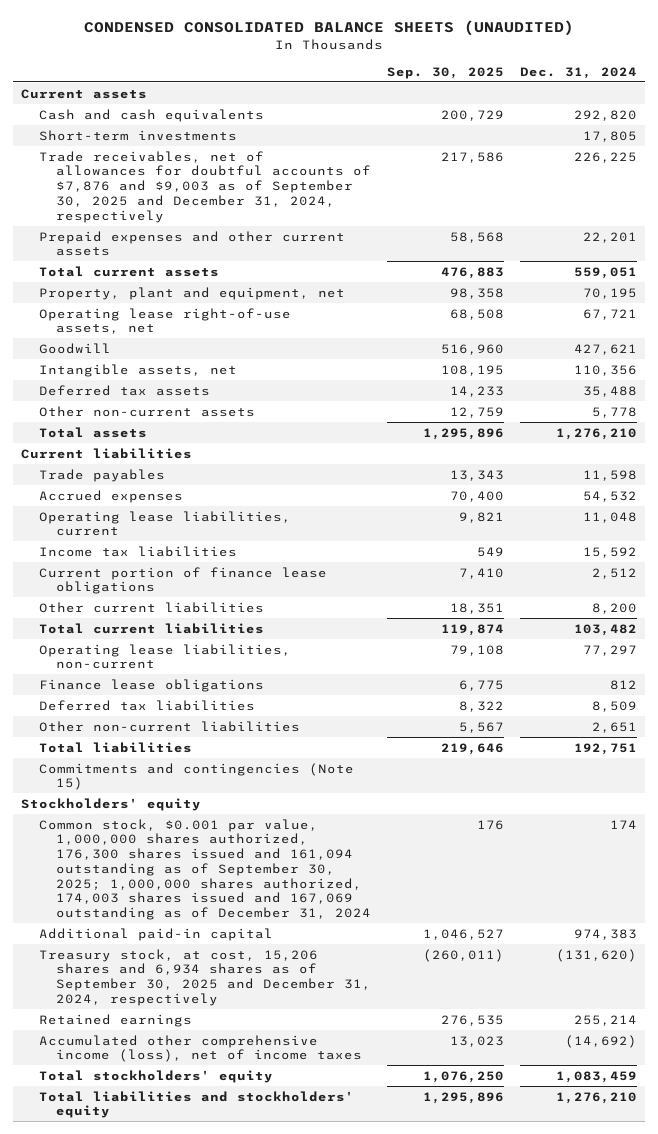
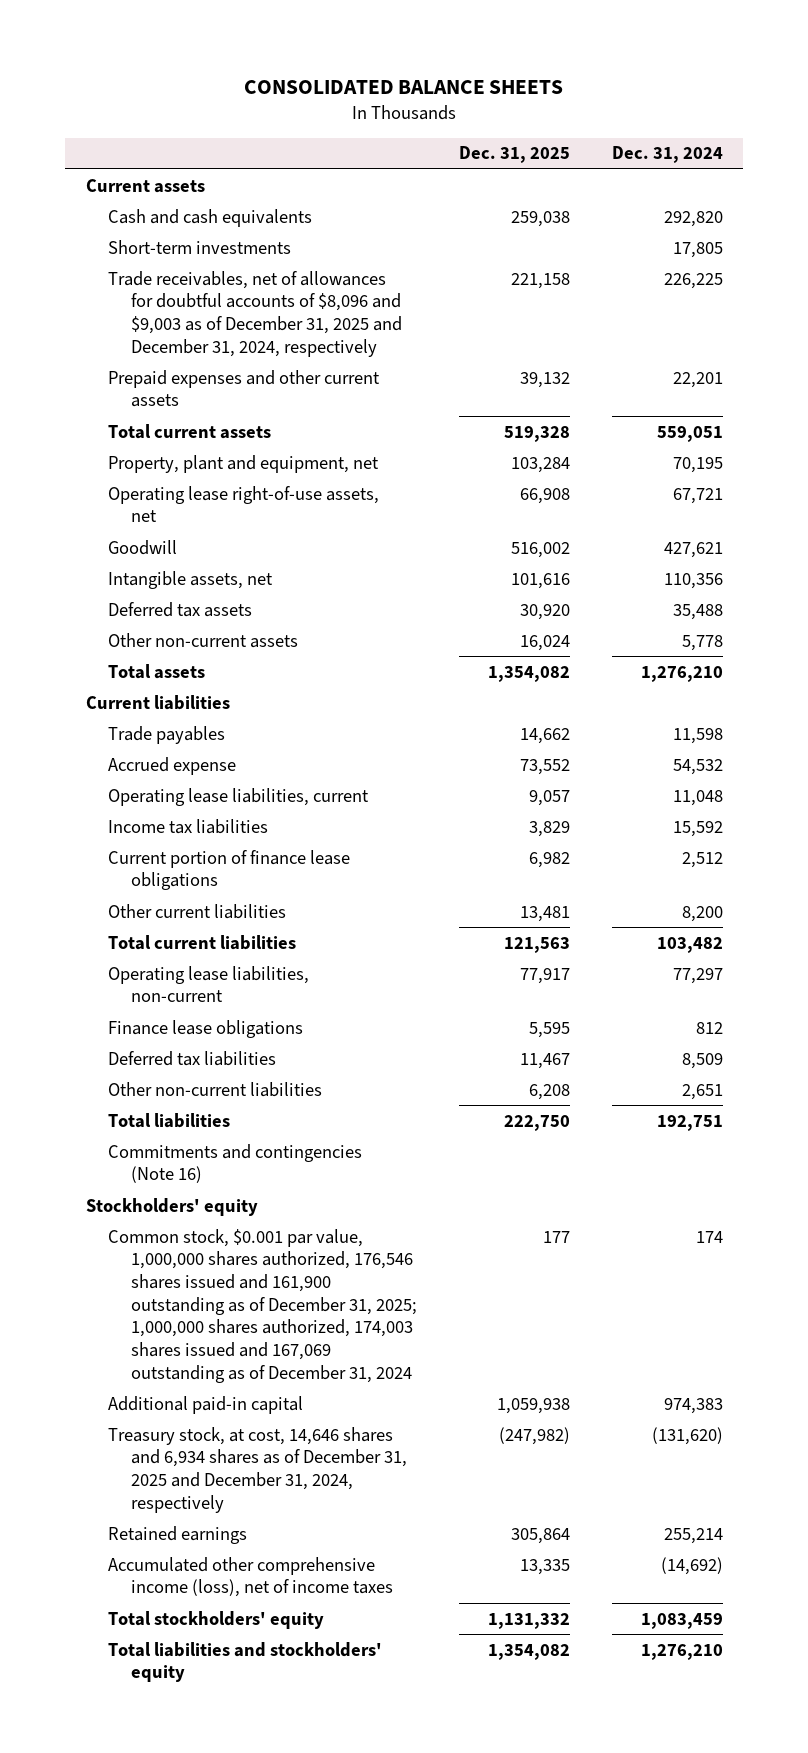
[84,20,575,37] CONDENSED CONSOLIDATED BALANCE SHEETS (UNAUDITED) -> [244,79,564,94] CONSOLIDATED BALANCE SHEETS
[387,66,505,79] Sep. 30, 2025 -> none
none -> [458,146,570,164] Dec. 31, 2025
[38,150,372,223] Trade receivables, net of allowances for doubtful accounts of $7,876 and $9,003 as of September 30, 2025 and December 31, 2024, respectively -> [108,270,402,357] Trade receivables, net of allowances for doubtful accounts of $8,096 and $9,003 as of December 31, 2025 and December 31, 2024, respectively
[38,489,183,503] Accrued expenses -> [108,756,237,775] Accrued expense
[38,762,354,791] Commitments and contingencies (Note 15) -> [108,1143,363,1184] Commitments and contingencies (Note 16)
[38,818,372,921] Common stock, $0.001 par value, 1,000,000 shares authorized, 176,300 shares issued and 161,094 outstanding as of September 30, 2025; 1,000,000 shares authorized, 174,003 shares issued and 167,069 outstanding as of December 31, 2024 -> [108,1228,417,1383] Common stock, $0.001 par value, 1,000,000 shares authorized, 176,546 shares issued and 161,900 outstanding as of December 31, 2025; 1,000,000 shares authorized, 174,003 shares issued and 167,069 outstanding as of December 31, 2024
[38,948,372,1006] Treasury stock, at cost, 15,206 shares and 6,934 shares as of September 30, 2025 and December 31, 2024, respectively -> [108,1426,407,1513] Treasury stock, at cost, 14,646 shares and 6,934 shares as of December 31, 2025 and December 31, 2024, respectively

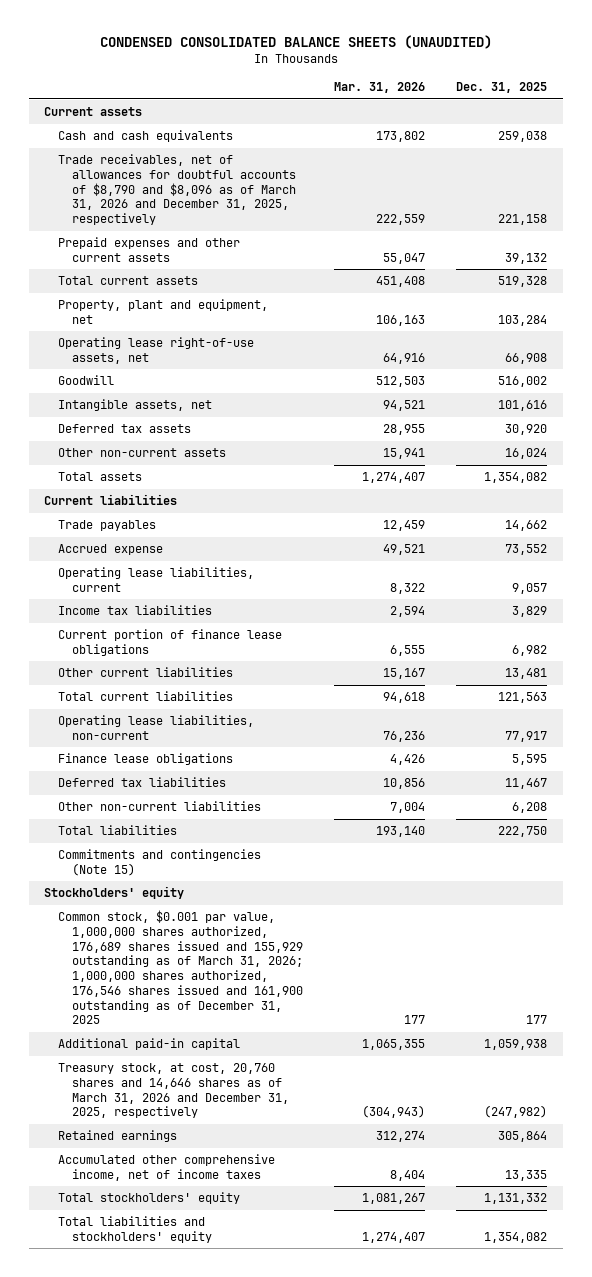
[244,79,564,94] CONSOLIDATED BALANCE SHEETS -> [99,35,492,50] CONDENSED CONSOLIDATED BALANCE SHEETS (UNAUDITED)
[611,146,723,164] Dec. 31, 2024 -> none
none -> [334,82,426,94] Mar. 31, 2026
[108,239,292,254] Short-term investments -> none
[108,270,402,357] Trade receivables, net of allowances for doubtful accounts of $8,096 and $9,003 as of December 31, 2025 and December 31, 2024, respectively -> [58,154,297,226] Trade receivables, net of allowances for doubtful accounts of $8,790 and $8,096 as of March 31, 2026 and December 31, 2025, respectively
[108,1143,363,1184] Commitments and contingencies (Note 16) -> [58,849,262,876] Commitments and contingencies (Note 15)
[108,1228,417,1383] Common stock, $0.001 par value, 1,000,000 shares authorized, 176,546 shares issued and 161,900 outstanding as of December 31, 2025; 1,000,000 shares authorized, 174,003 shares issued and 167,069 outstanding as of December 31, 2024 -> [58,910,304,1025] Common stock, $0.001 par value, 1,000,000 shares authorized, 176,689 shares issued and 155,929 outstanding as of March 31, 2026; 1,000,000 shares authorized, 176,546 shares issued and 161,900 outstanding as of December 31, 2025
[108,1426,407,1513] Treasury stock, at cost, 14,646 shares and 6,934 shares as of December 31, 2025 and December 31, 2024, respectively -> [58,1063,290,1119] Treasury stock, at cost, 20,760 shares and 14,646 shares as of March 31, 2026 and December 31, 2025, respectively
[108,1556,393,1598] Accumulated other comprehensive income (loss), net of income taxes -> [58,1154,276,1181] Accumulated other comprehensive income, net of income taxes

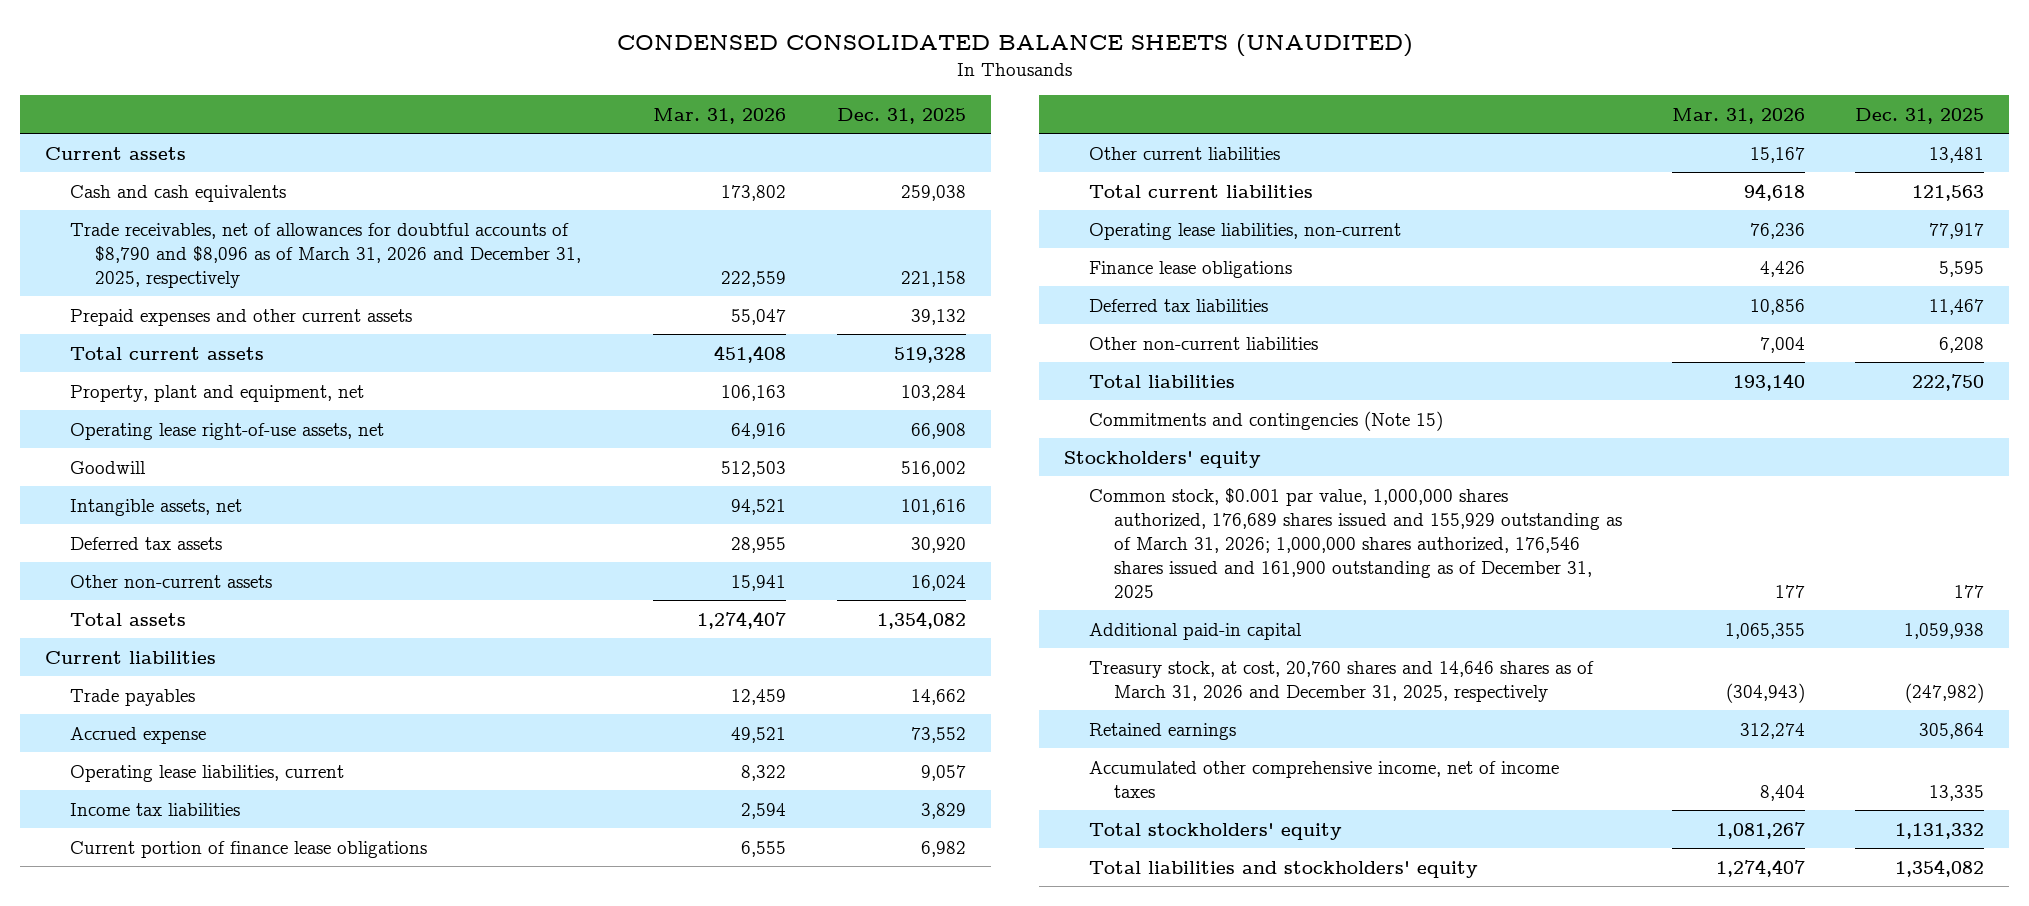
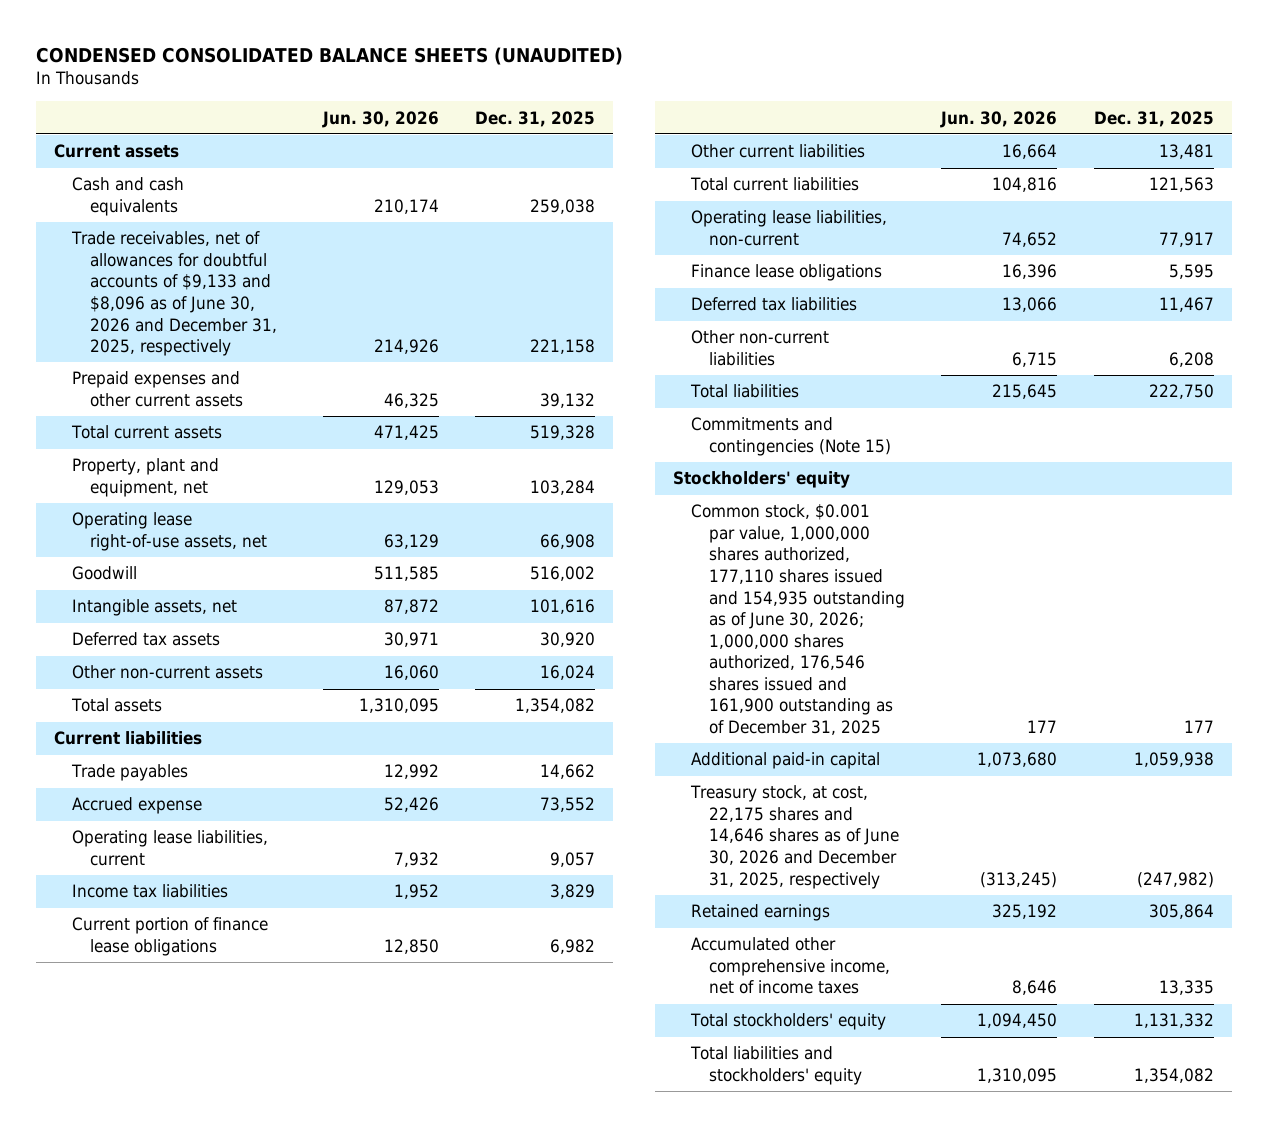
[653,107,787,124] Mar. 31, 2026 -> none
none -> [321,110,439,128] Jun. 30, 2026
[70,222,582,288] Trade receivables, net of allowances for doubtful accounts of $8,790 and $8,096 as of March 31, 2026 and December 31, 2025, respectively -> [71,231,278,357] Trade receivables, net of allowances for doubtful accounts of $9,133 and $8,096 as of June 30, 2026 and December 31, 2025, respectively
[1088,487,1622,599] Common stock, $0.001 par value, 1,000,000 shares authorized, 176,689 shares issued and 155,929 outstanding as of March 31, 2026; 1,000,000 shares authorized, 176,546 shares issued and 161,900 outstanding as of December 31, 2025 -> [690,504,906,735] Common stock, $0.001 par value, 1,000,000 shares authorized, 177,110 shares issued and 154,935 outstanding as of June 30, 2026; 1,000,000 shares authorized, 176,546 shares issued and 161,900 outstanding as of December 31, 2025
[1088,660,1594,702] Treasury stock, at cost, 20,760 shares and 14,646 shares as of March 31, 2026 and December 31, 2025, respectively -> [689,785,900,889] Treasury stock, at cost, 22,175 shares and 14,646 shares as of June 30, 2026 and December 31, 2025, respectively

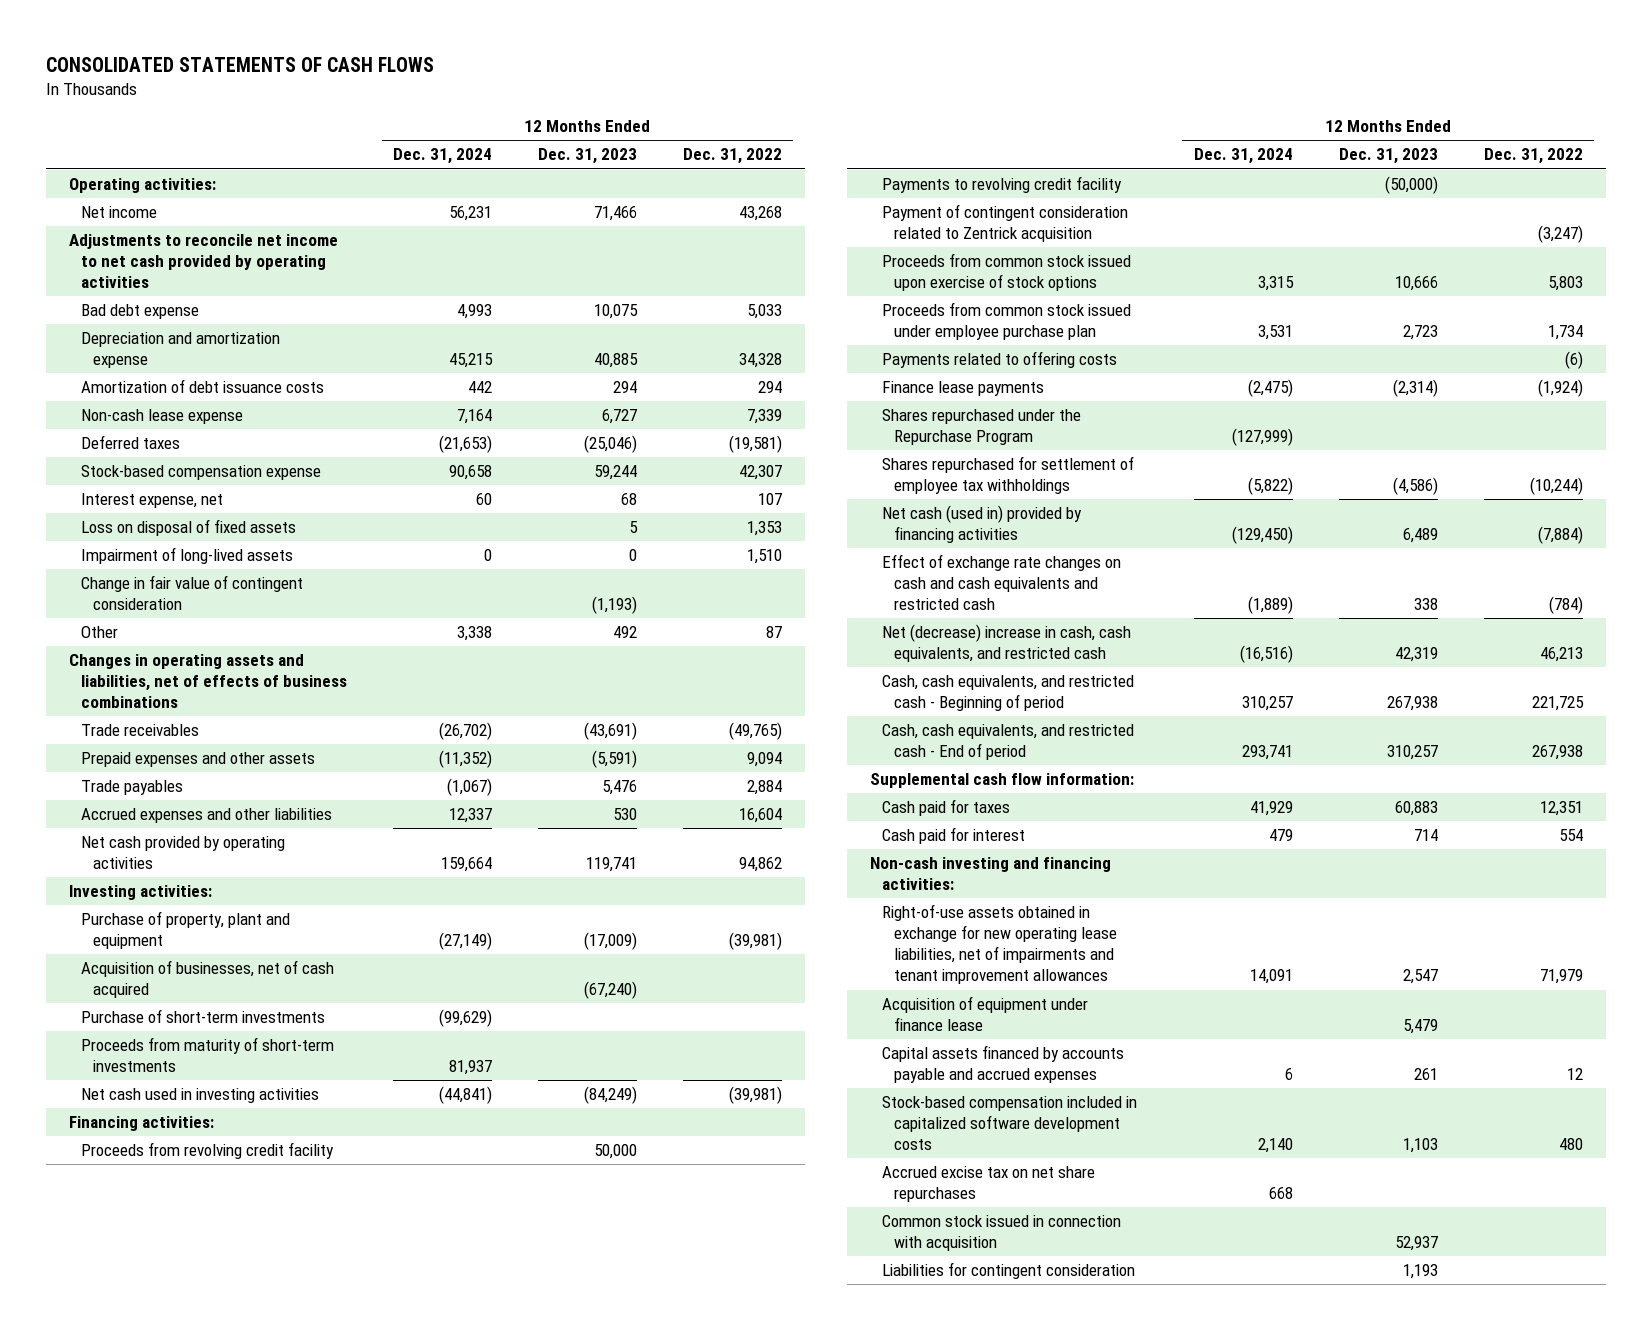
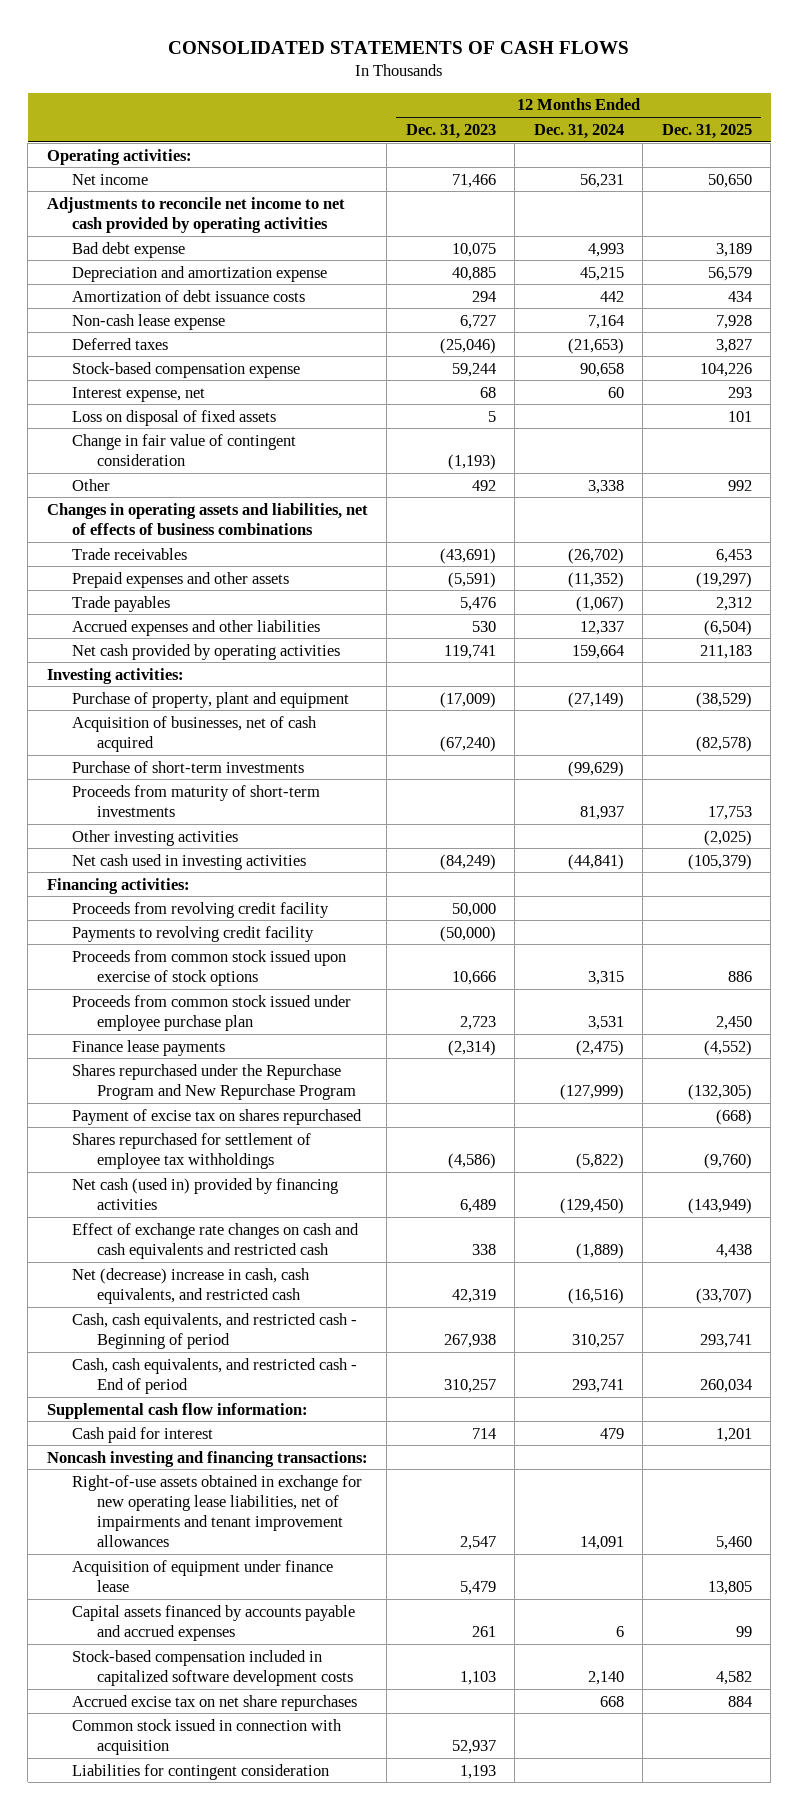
[682,148,782,165] Dec. 31, 2022 -> none
none -> [661,123,752,139] Dec. 31, 2025
[81,547,294,565] Impairment of long-lived assets -> none
none -> [72,829,239,846] Other investing activities
[881,204,1128,243] Payment of contingent consideration related to Zentrick acquisition -> none
[881,351,1117,369] Payments related to offering costs -> none
[881,409,1081,446] Shares repurchased under the Repurchase Program -> [72,1063,357,1100] Shares repurchased under the Repurchase Program and New Repurchase Program
none -> [72,1108,363,1125] Payment of excise tax on shares repurchased
[881,799,1010,817] Cash paid for taxes -> none
[869,857,1111,891] Non-cash investing and financing activities: -> [46,1450,368,1467] Noncash investing and financing transactions:

